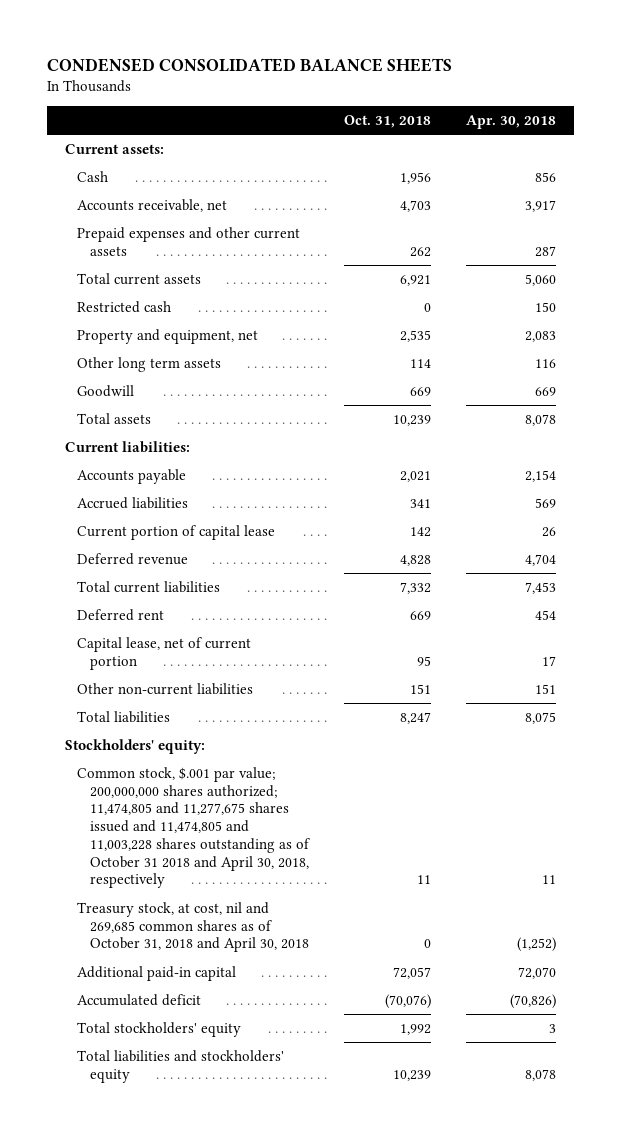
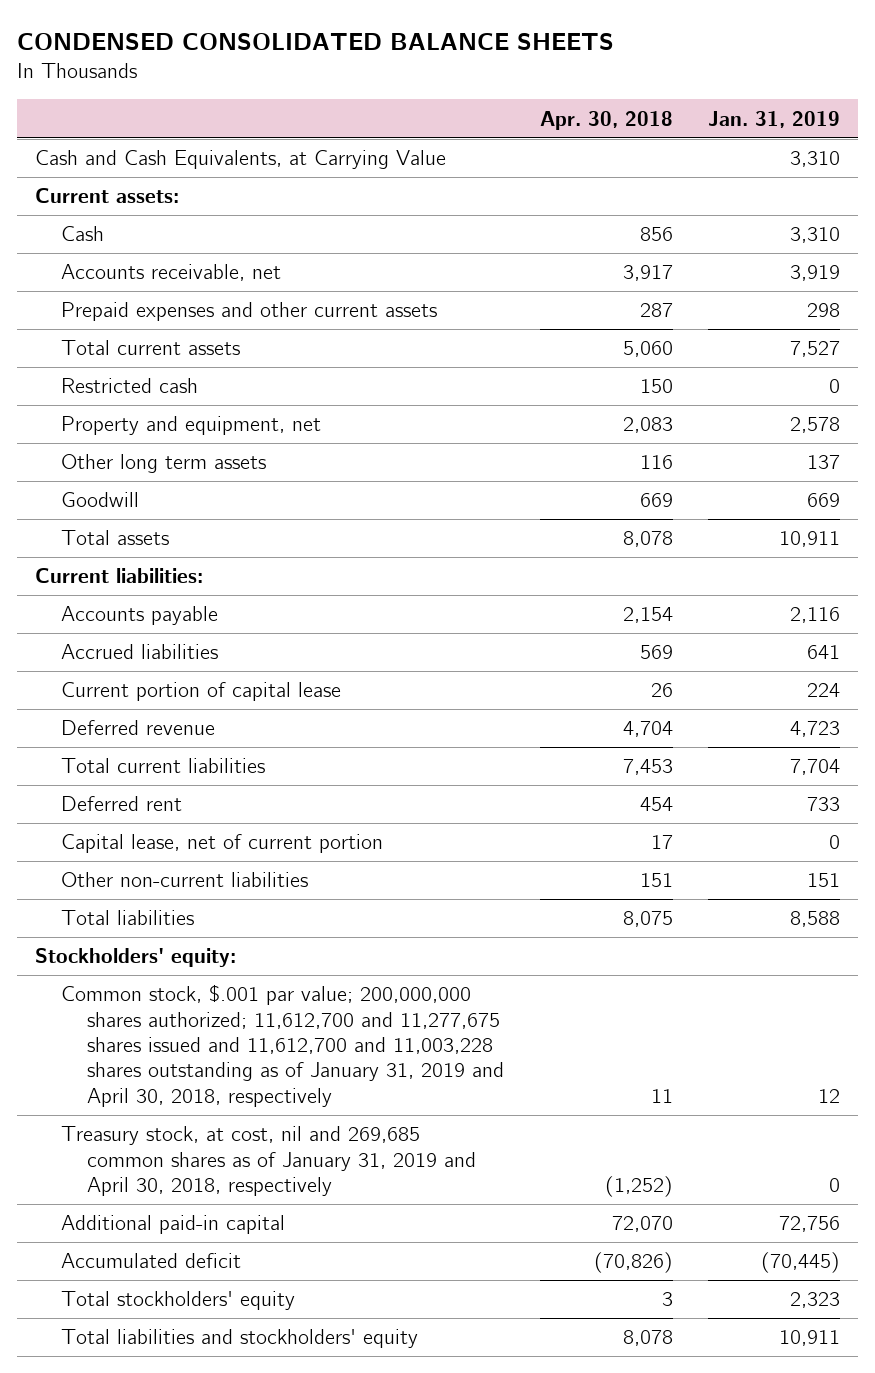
[344,114,432,128] Oct. 31, 2018 -> none
none -> [708,110,841,128] Jan. 31, 2019
none -> [34,150,446,170] Cash and Cash Equivalents, at Carrying Value
[77,767,311,889] Common stock, $.001 par value; 200,000,000 shares authorized; 11,474,805 and 11,277,675 shares issued and 11,474,805 and 11,003,228 shares outstanding as of October 31 2018 and April 30, 2018, respectively -> [61,984,505,1107] Common stock, $.001 par value; 200,000,000 shares authorized; 11,612,700 and 11,277,675 shares issued and 11,612,700 and 11,003,228 shares outstanding as of January 31, 2019 and April 30, 2018, respectively
[77,902,310,953] Treasury stock, at cost, nil and 269,685 common shares as of October 31, 2018 and April 30, 2018 -> [61,1126,477,1197] Treasury stock, at cost, nil and 269,685 common shares as of January 31, 2019 and April 30, 2018, respectively

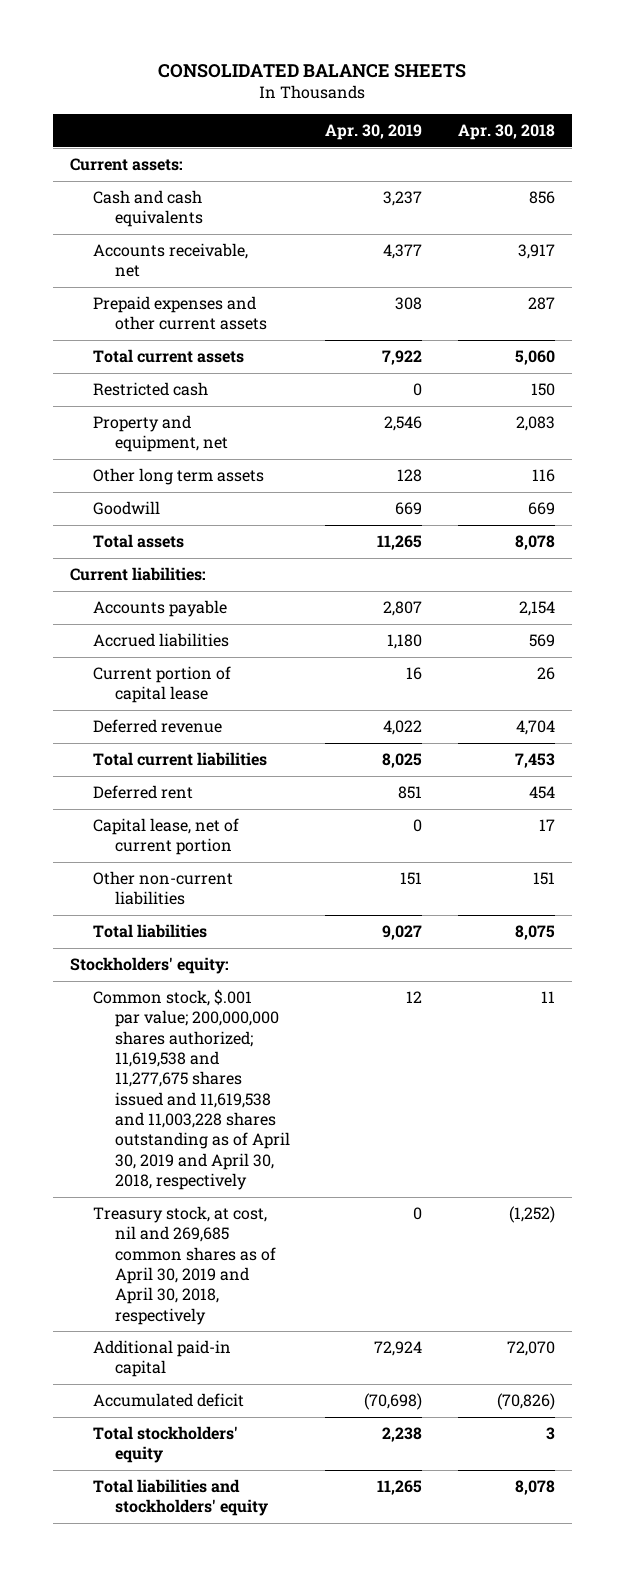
[17,32,615,50] CONDENSED CONSOLIDATED BALANCE SHEETS -> [158,64,467,79] CONSOLIDATED BALANCE SHEETS
[708,110,841,128] Jan. 31, 2019 -> none
none -> [325,124,423,141] Apr. 30, 2019
[34,150,446,170] Cash and Cash Equivalents, at Carrying Value -> none
[61,226,105,242] Cash -> [92,189,203,228] Cash and cash equivalents
[61,984,505,1107] Common stock, $.001 par value; 200,000,000 shares authorized; 11,612,700 and 11,277,675 shares issued and 11,612,700 and 11,003,228 shares outstanding as of January 31, 2019 and April 30, 2018, respectively -> [92,988,290,1191] Common stock, $.001 par value; 200,000,000 shares authorized; 11,619,538 and 11,277,675 shares issued and 11,619,538 and 11,003,228 shares outstanding as of April 30, 2019 and April 30, 2018, respectively
[61,1126,477,1197] Treasury stock, at cost, nil and 269,685 common shares as of January 31, 2019 and April 30, 2018, respectively -> [92,1205,276,1325] Treasury stock, at cost, nil and 269,685 common shares as of April 30, 2019 and April 30, 2018, respectively

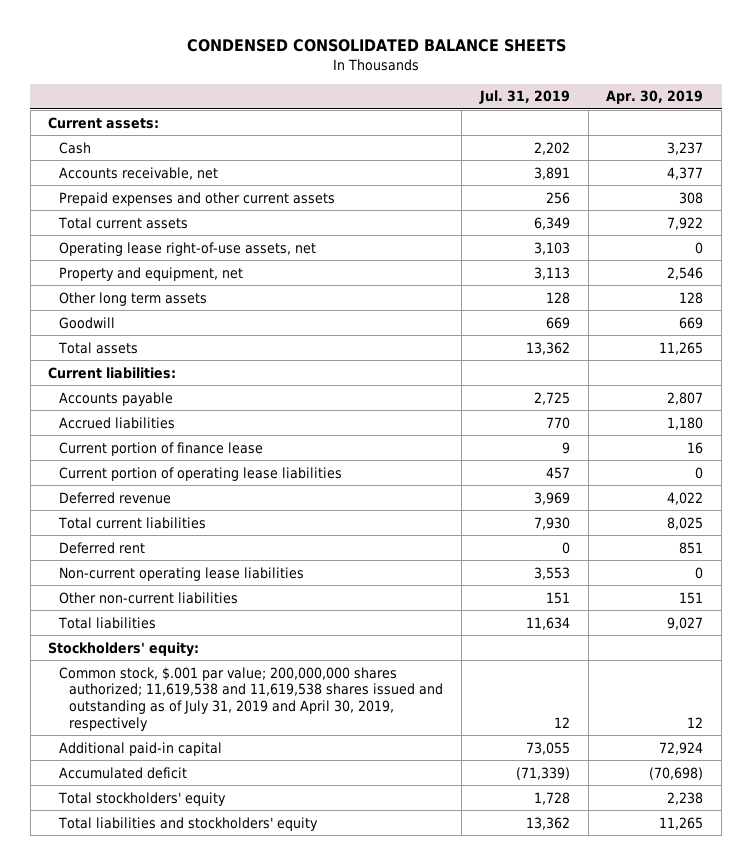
[158,64,467,79] CONSOLIDATED BALANCE SHEETS -> [186,39,566,53] CONDENSED CONSOLIDATED BALANCE SHEETS
[457,124,555,141] Apr. 30, 2018 -> none
none -> [478,90,570,105] Jul. 31, 2019
[92,189,203,228] Cash and cash equivalents -> [58,141,91,154] Cash
[92,381,208,396] Restricted cash -> none
none -> [58,241,316,256] Operating lease right-of-use assets, net
[92,665,231,704] Current portion of capital lease -> [58,441,263,456] Current portion of finance lease
none -> [58,466,342,481] Current portion of operating lease liabilities
[92,817,239,856] Capital lease, net of current portion -> none
none -> [58,566,304,581] Non-current operating lease liabilities
[92,1205,276,1325] Treasury stock, at cost, nil and 269,685 common shares as of April 30, 2019 and April 30, 2018, respectively -> none
[92,988,290,1191] Common stock, $.001 par value; 200,000,000 shares authorized; 11,619,538 and 11,277,675 shares issued and 11,619,538 and 11,003,228 shares outstanding as of April 30, 2019 and April 30, 2018, respectively -> [58,666,444,731] Common stock, $.001 par value; 200,000,000 shares authorized; 11,619,538 and 11,619,538 shares issued and outstanding as of July 31, 2019 and April 30, 2019, respectively

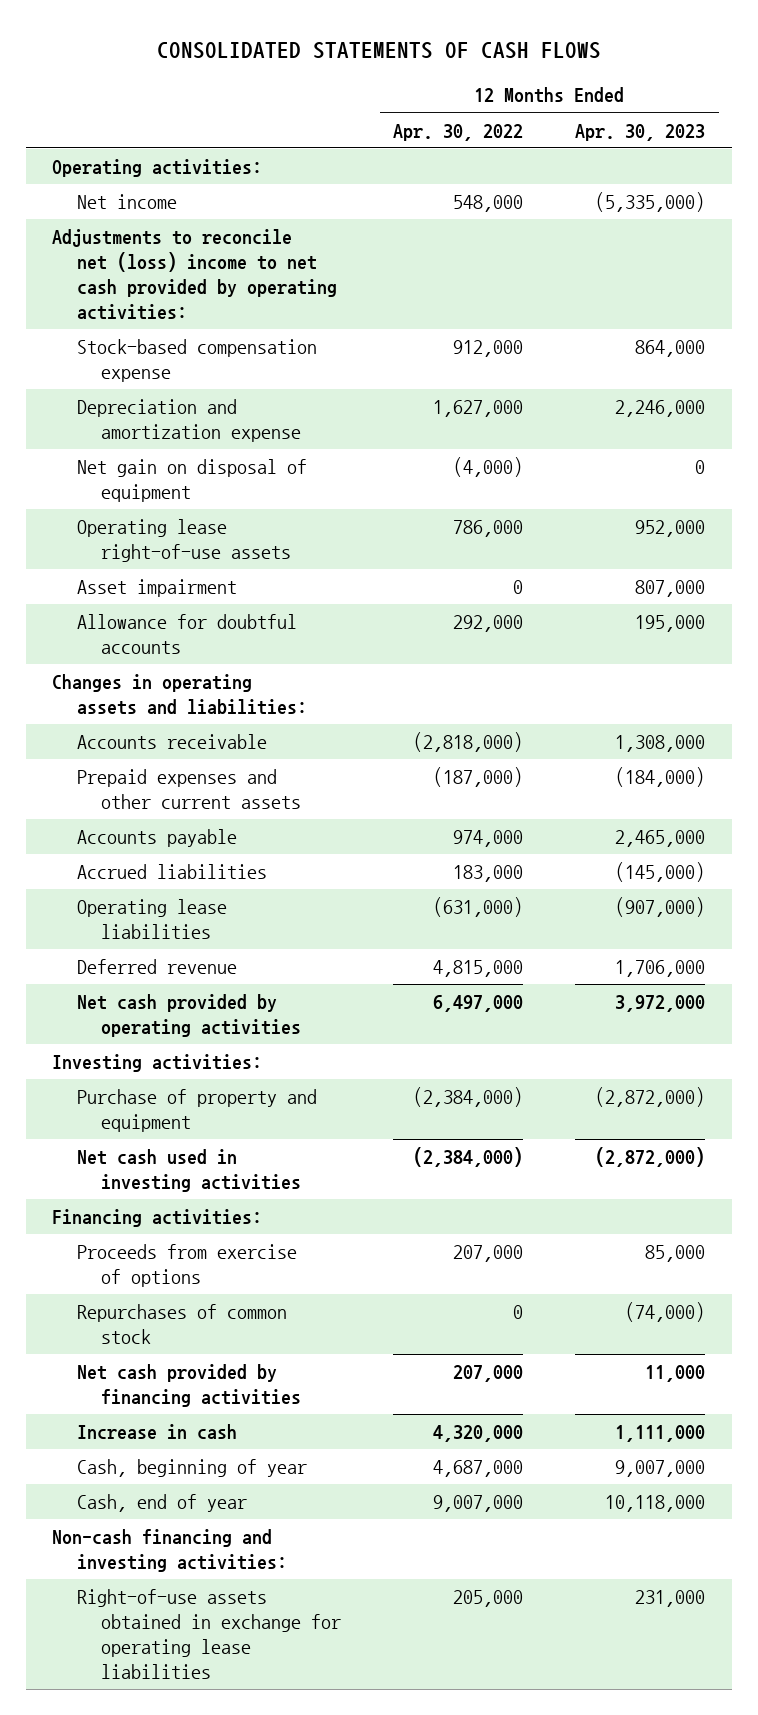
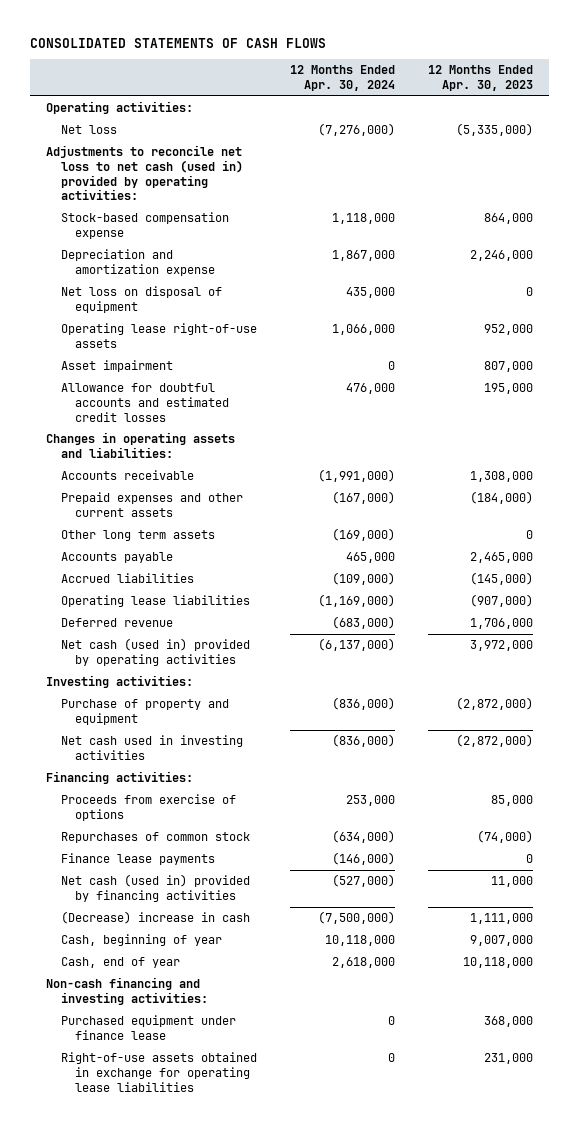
[393,123,524,141] Apr. 30, 2022 -> none
none -> [289,65,395,91] 12 Months Ended Apr. 30, 2024
[76,194,177,210] Net income -> [60,125,117,135] Net loss
[52,229,337,321] Adjustments to reconcile net (loss) income to net cash provided by operating activities: -> [46,145,243,201] Adjustments to reconcile net loss to net cash (used in) provided by operating activities:
[76,459,307,503] Net gain on disposal of equipment -> [60,286,222,313] Net loss on disposal of equipment
[76,614,297,655] Allowance for doubtful accounts -> [60,383,229,422] Allowance for doubtful accounts and estimated credit losses
none -> [60,530,215,542] Other long term assets
[76,994,301,1038] Net cash provided by operating activities -> [60,638,250,666] Net cash (used in) provided by operating activities
none -> [60,853,215,866] Finance lease payments
[76,1364,301,1408] Net cash provided by financing activities -> [60,874,250,902] Net cash (used in) provided by financing activities
[76,1424,237,1441] Increase in cash -> [60,911,250,925] (Decrease) increase in cash
none -> [60,1015,236,1040] Purchased equipment under finance lease

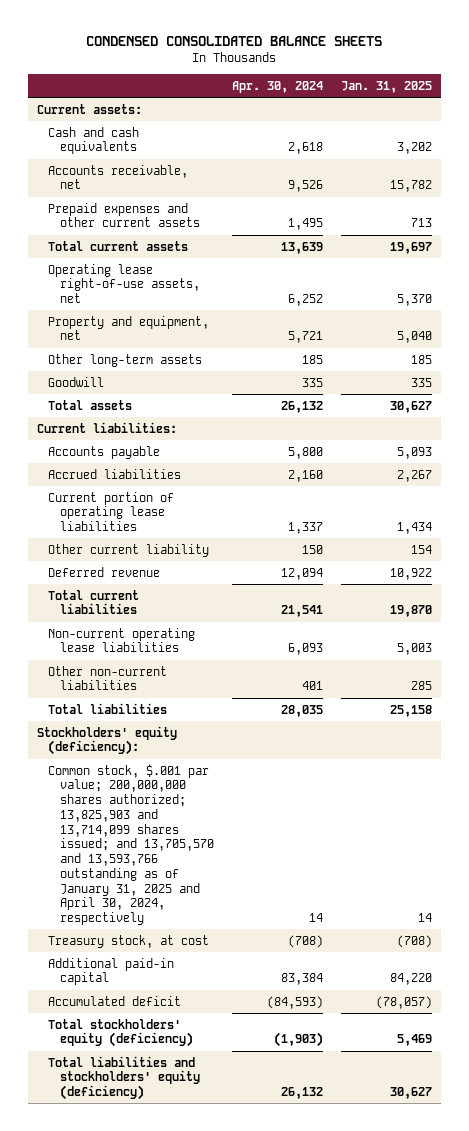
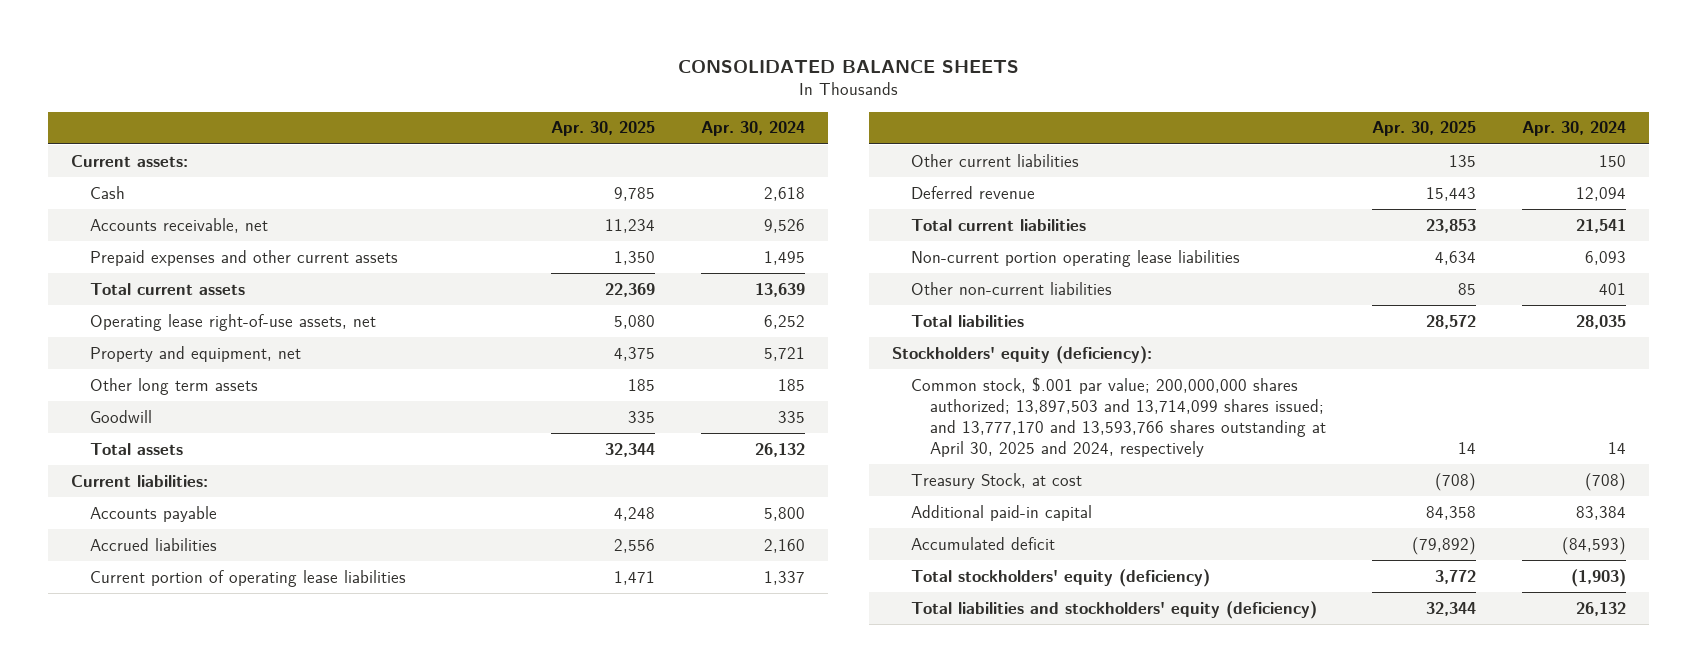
[86,36,383,47] CONDENSED CONSOLIDATED BALANCE SHEETS -> [677,60,1019,74] CONSOLIDATED BALANCE SHEETS
[340,80,432,93] Jan. 31, 2025 -> none
none -> [551,121,656,137] Apr. 30, 2025
[48,126,140,155] Cash and cash equivalents -> [90,185,126,199] Cash
[48,353,203,367] Other long-term assets -> [90,377,259,395] Other long term assets
[48,543,210,557] Other current liability -> [911,153,1080,167] Other current liabilities
[48,627,196,653] Non-current operating lease liabilities -> [911,249,1241,267] Non-current portion operating lease liabilities
[48,763,214,926] Common stock, $.001 par value; 200,000,000 shares authorized; 13,825,903 and 13,714,099 shares issued; and 13,705,570 and 13,593,766 outstanding as of January 31, 2025 and April 30, 2024, respectively -> [911,376,1327,458] Common stock, $.001 par value; 200,000,000 shares authorized; 13,897,503 and 13,714,099 shares issued; and 13,777,170 and 13,593,766 shares outstanding at April 30, 2025 and 2024, respectively
[48,934,210,948] Treasury stock, at cost -> [911,472,1083,489] Treasury Stock, at cost

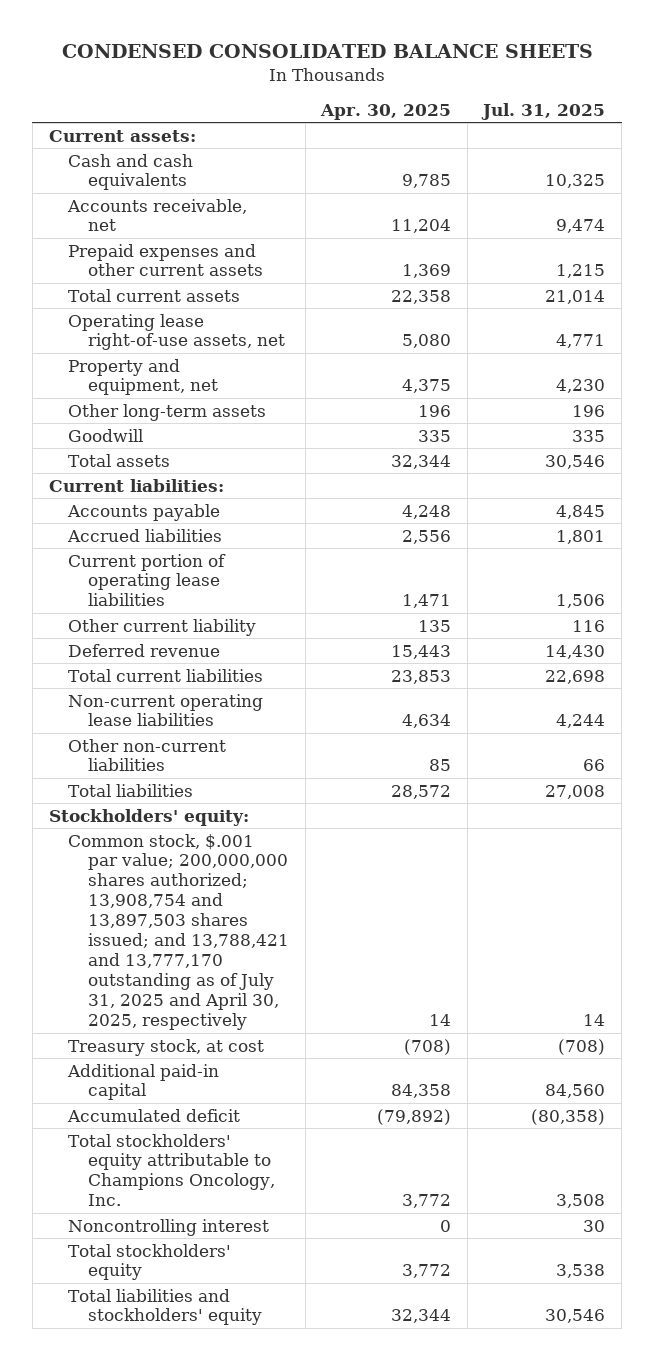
[677,60,1019,74] CONSOLIDATED BALANCE SHEETS -> [61,44,593,59] CONDENSED CONSOLIDATED BALANCE SHEETS
[701,121,806,137] Apr. 30, 2024 -> none
none -> [481,102,606,120] Jul. 31, 2025
[90,185,126,199] Cash -> [68,153,194,191] Cash and cash equivalents
[605,218,656,233] 11,234 -> [391,219,452,234] 11,204
[614,250,656,265] 1,350 -> [402,264,452,279] 1,369
[605,282,656,297] 22,369 -> [391,289,452,304] 22,358
[90,377,259,395] Other long term assets -> [68,403,267,421] Other long-term assets
[628,378,656,391] 185 -> [418,404,452,417] 196
[911,153,1080,167] Other current liabilities -> [68,618,257,636] Other current liability
[911,249,1241,267] Non-current portion operating lease liabilities -> [68,693,264,727] Non-current operating lease liabilities
[891,345,1152,364] Stockholders' equity (deficiency): -> [48,808,249,826] Stockholders' equity:
[911,376,1327,458] Common stock, $.001 par value; 200,000,000 shares authorized; 13,897,503 and 13,714,099 shares issued; and 13,777,170 and 13,593,766 shares outstanding at April 30, 2025 and 2024, respectively -> [68,833,289,1031] Common stock, $.001 par value; 200,000,000 shares authorized; 13,908,754 and 13,897,503 shares issued; and 13,788,421 and 13,777,170 outstanding as of July 31, 2025 and April 30, 2025, respectively
[911,472,1083,489] Treasury Stock, at cost -> [68,1038,265,1056] Treasury stock, at cost
[911,568,1211,587] Total stockholders' equity (deficiency) -> [68,1133,275,1207] Total stockholders' equity attributable to Champions Oncology, Inc.
none -> [68,1218,270,1236] Noncontrolling interest
none -> [68,1243,232,1281] Total stockholders' equity
[911,600,1318,619] Total liabilities and stockholders' equity (deficiency) -> [68,1288,262,1326] Total liabilities and stockholders' equity

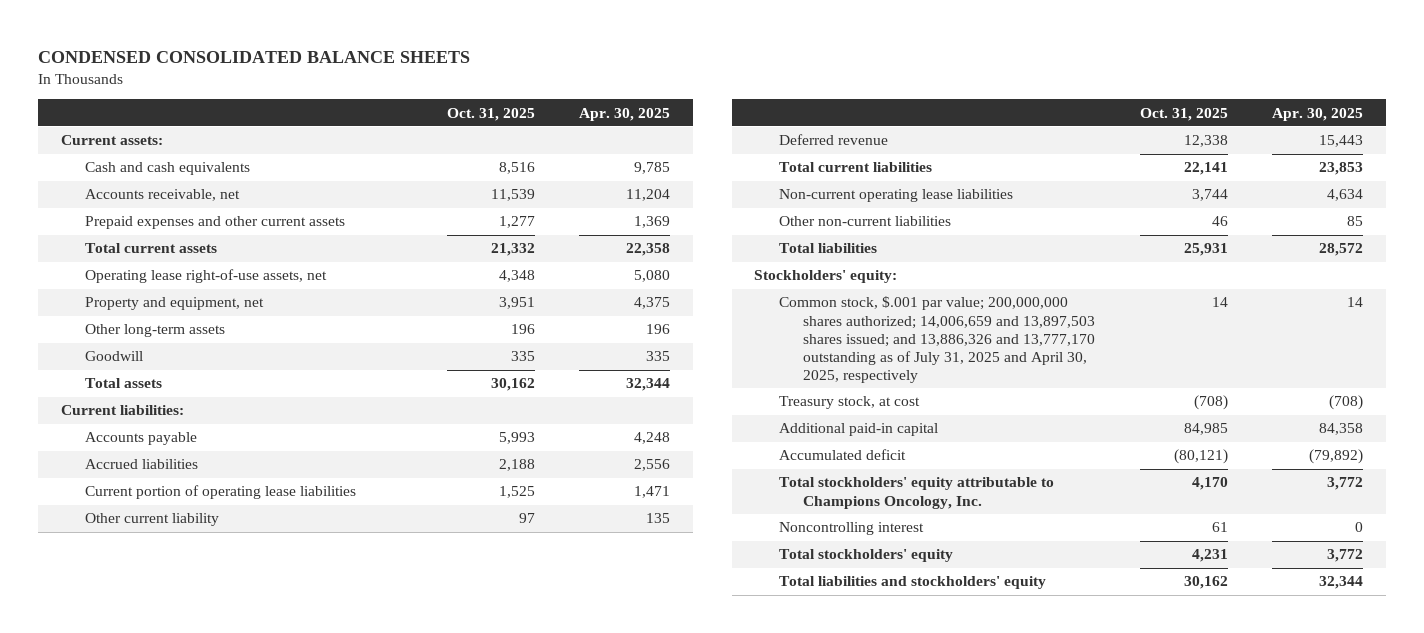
[481,102,606,120] Jul. 31, 2025 -> none
none -> [446,107,535,121] Oct. 31, 2025
[68,833,289,1031] Common stock, $.001 par value; 200,000,000 shares authorized; 13,908,754 and 13,897,503 shares issued; and 13,788,421 and 13,777,170 outstanding as of July 31, 2025 and April 30, 2025, respectively -> [778,296,1096,384] Common stock, $.001 par value; 200,000,000 shares authorized; 14,006,659 and 13,897,503 shares issued; and 13,886,326 and 13,777,170 outstanding as of July 31, 2025 and April 30, 2025, respectively

